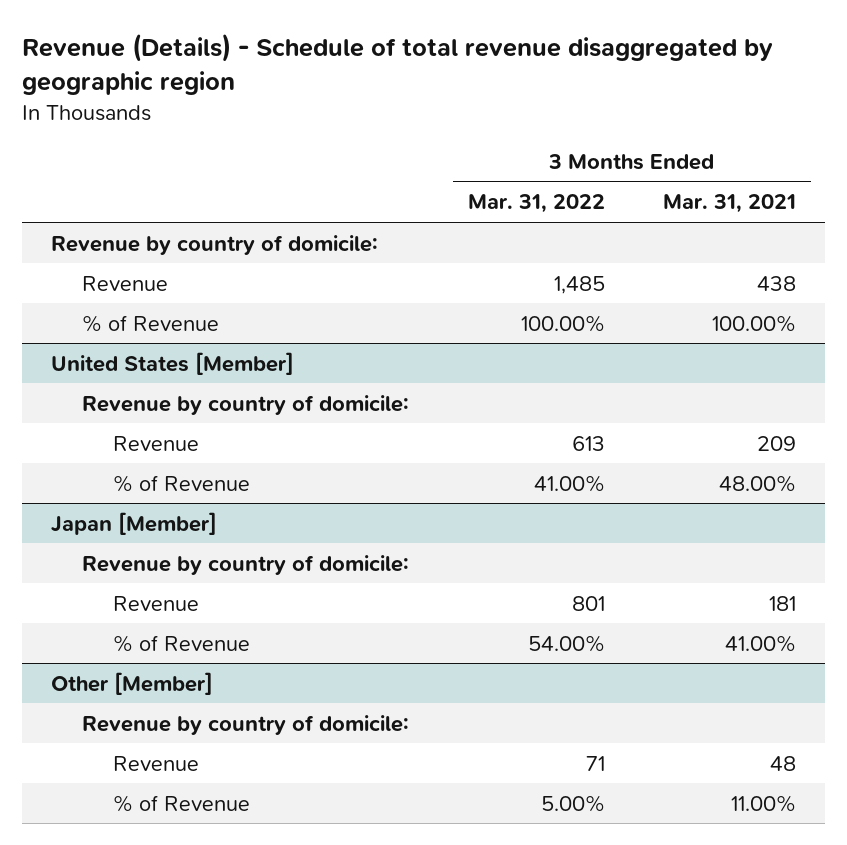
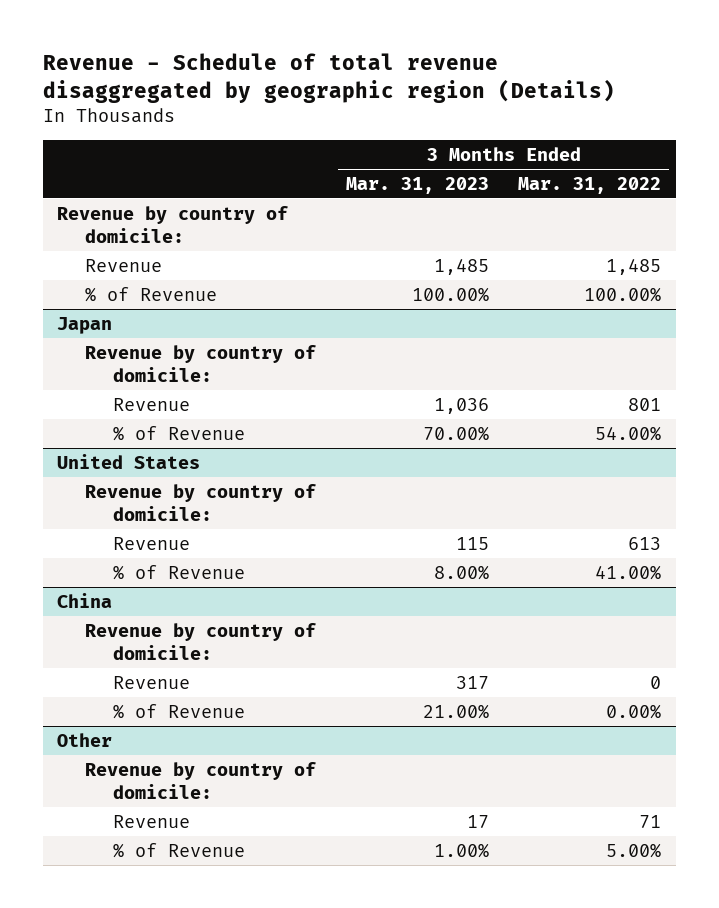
[21,33,773,96] Revenue (Details) - Schedule of total revenue disaggregated by geographic region -> [42,53,615,104] Revenue - Schedule of total revenue disaggregated by geographic region (Details)
[663,194,797,214] Mar. 31, 2021 -> none
none -> [345,176,489,194] Mar. 31, 2023
[51,351,295,375] United States [Member] -> none
none -> [57,316,113,334] Japan
none -> [112,397,190,411] Revenue
none -> [112,425,245,441] % of Revenue
none -> [57,453,201,469] United States
none -> [85,483,317,521] Revenue by country of domicile:
[51,511,218,535] Japan [Member] -> none
none -> [57,592,113,608] China
[571,595,605,611] 801 -> [650,675,662,689] 0
[527,634,605,652] 54.00% -> [606,703,662,719] 0.00%
[51,671,214,695] Other [Member] -> [57,732,113,747] Other

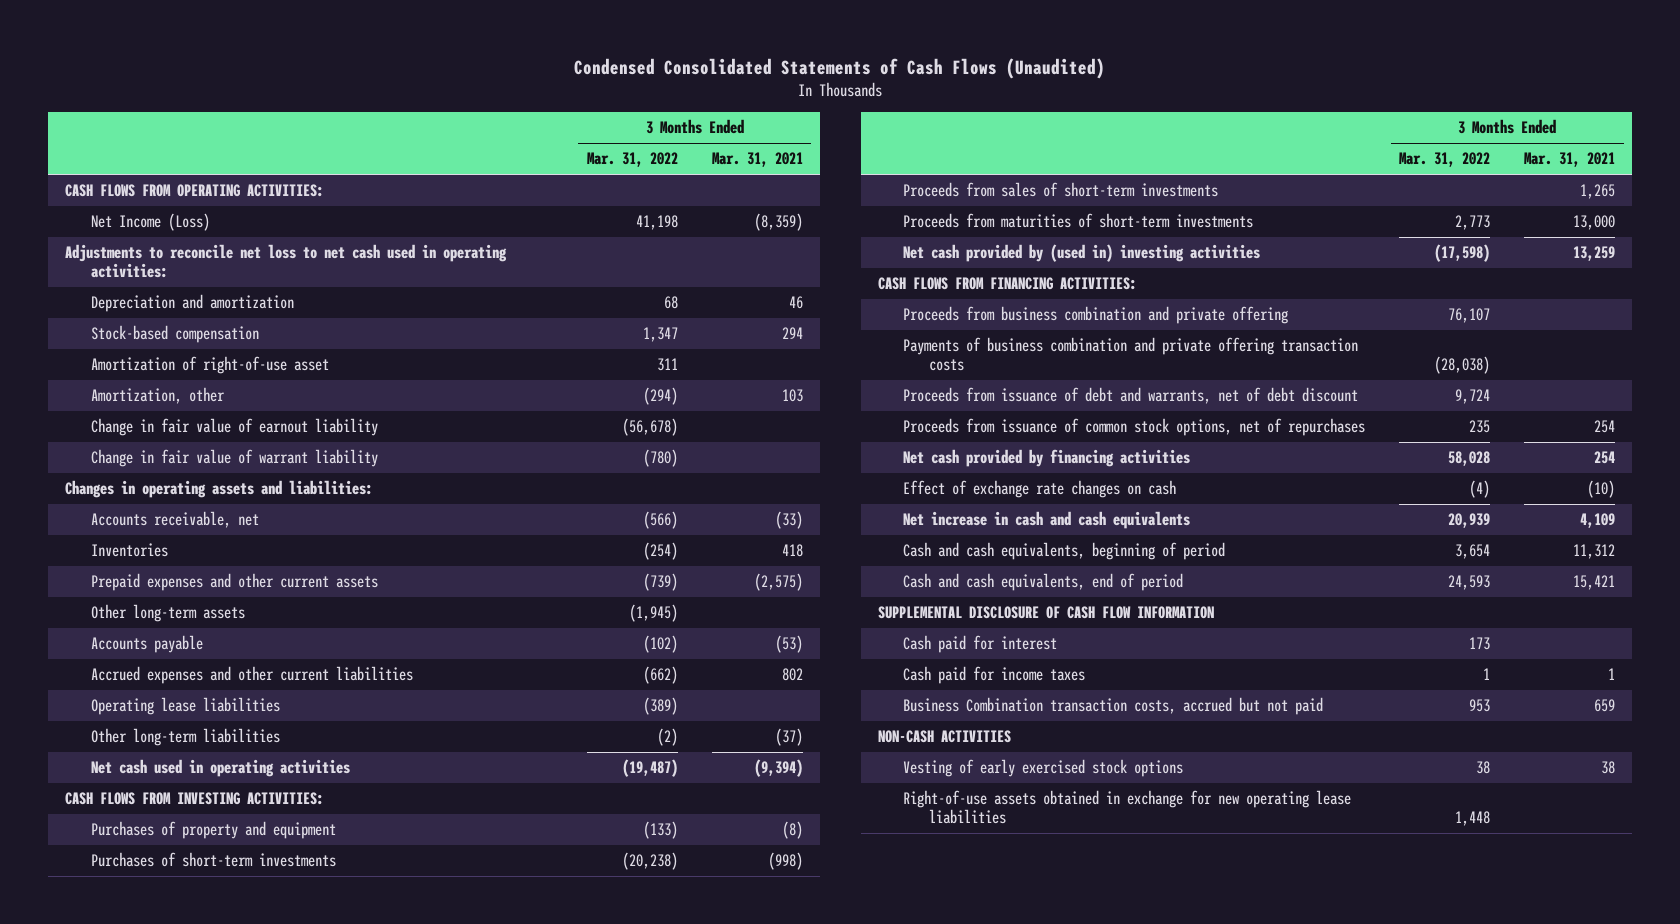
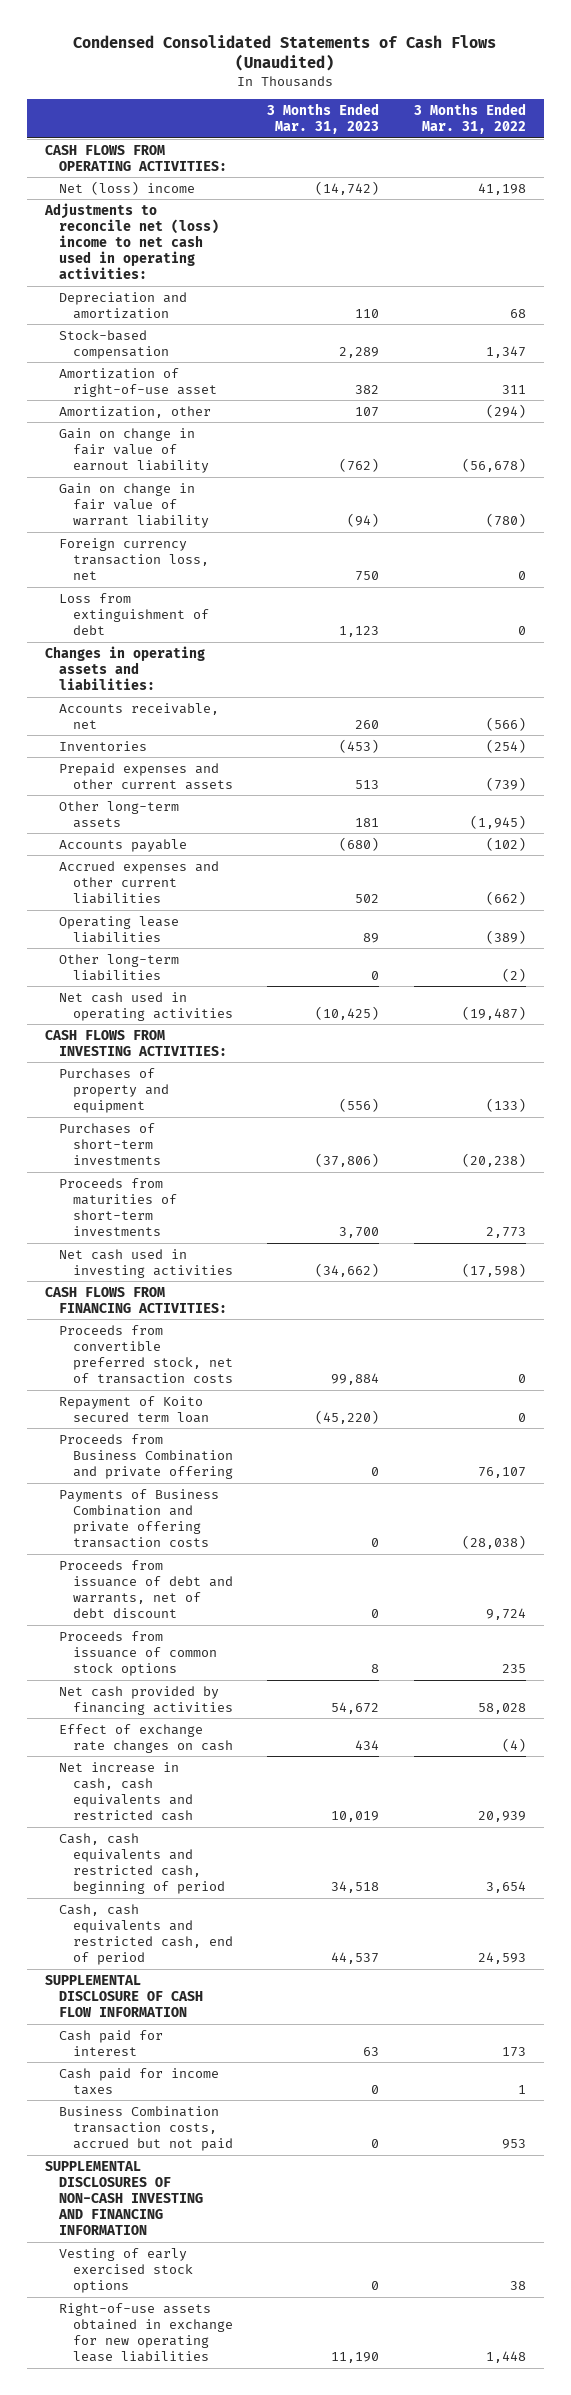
[711,152,803,168] Mar. 31, 2021 -> none
none -> [267,102,380,135] 3 Months Ended Mar. 31, 2023
[90,213,210,232] Net Income (Loss) -> [58,180,195,195] Net (loss) income
[65,244,508,279] Adjustments to reconcile net loss to net cash used in operating activities: -> [43,202,219,280] Adjustments to reconcile net (loss) income to net cash used in operating activities:
[90,418,378,437] Change in fair value of earnout liability -> [58,427,209,474] Gain on change in fair value of earnout liability
[90,449,378,468] Change in fair value of warrant liability -> [58,482,209,529] Gain on change in fair value of warrant liability
none -> [58,537,209,581] Foreign currency transaction loss, net
none -> [58,592,209,636] Loss from extinguishment of debt
[903,182,1219,198] Proceeds from sales of short-term investments -> none
[903,244,1261,263] Net cash provided by (used in) investing activities -> [58,1248,233,1278] Net cash used in investing activities
none -> [58,1324,233,1385] Proceeds from convertible preferred stock, net of transaction costs
none -> [58,1395,209,1423] Repayment of Koito secured term loan
[903,306,1289,325] Proceeds from business combination and private offering -> [58,1433,233,1480] Proceeds from Business Combination and private offering
[903,337,1359,372] Payments of business combination and private offering transaction costs -> [58,1488,219,1549] Payments of Business Combination and private offering transaction costs
[903,418,1366,437] Proceeds from issuance of common stock options, net of repurchases -> [58,1630,217,1677] Proceeds from issuance of common stock options
[903,511,1191,530] Net increase in cash and cash equivalents -> [58,1761,193,1822] Net increase in cash, cash equivalents and restricted cash
[903,542,1226,561] Cash and cash equivalents, beginning of period -> [58,1832,225,1895] Cash, cash equivalents and restricted cash, beginning of period
[903,573,1184,592] Cash and cash equivalents, end of period -> [58,1903,233,1966] Cash, cash equivalents and restricted cash, end of period
[877,730,1011,744] NON-CASH ACTIVITIES -> [44,2160,203,2236] SUPPLEMENTAL DISCLOSURES OF NON-CASH INVESTING AND FINANCING INFORMATION

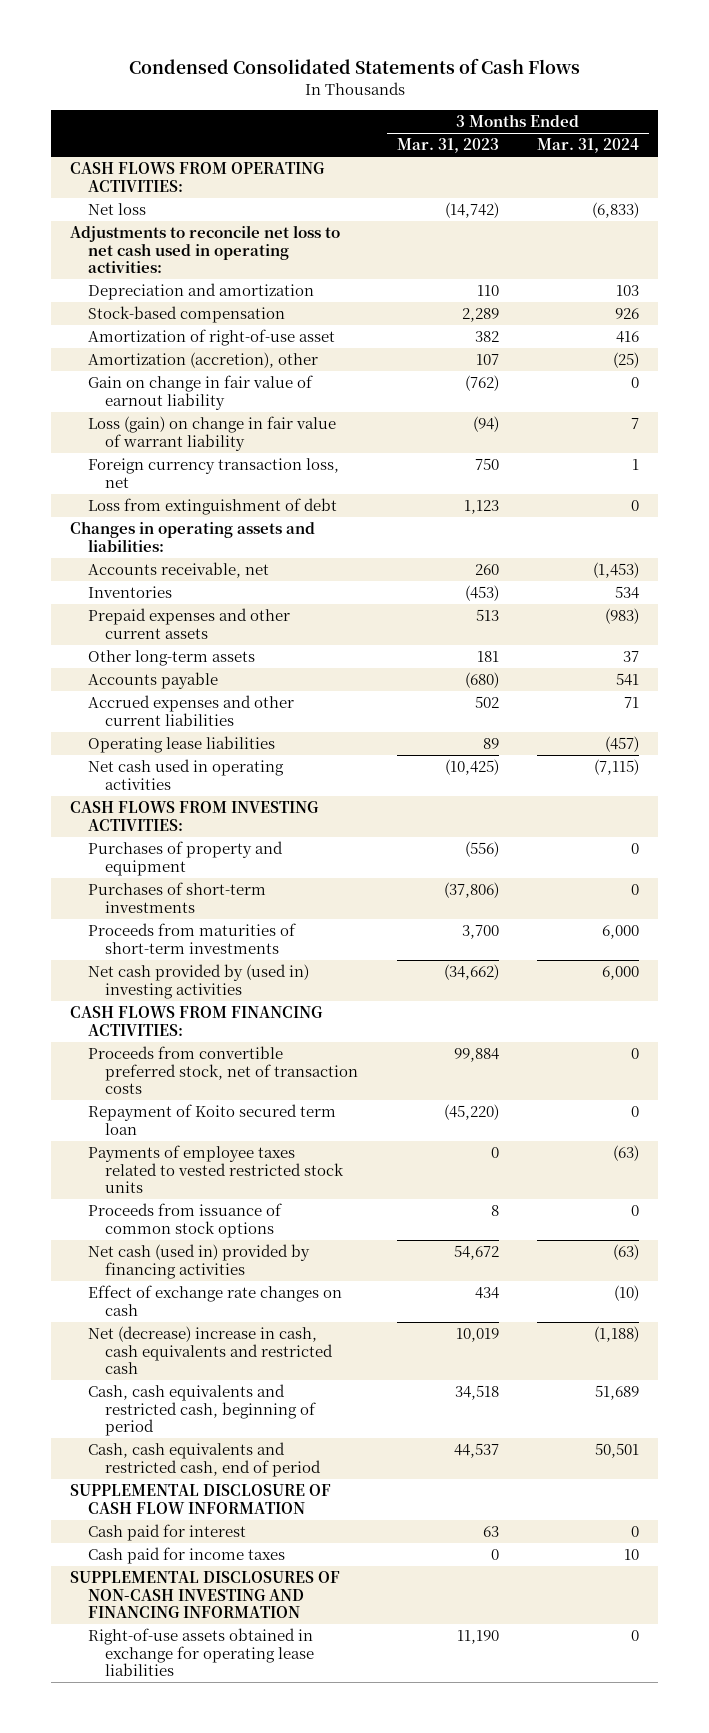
[73,34,497,72] Condensed Consolidated Statements of Cash Flows (Unaudited) -> [128,58,580,75] Condensed Consolidated Statements of Cash Flows
[414,102,527,135] 3 Months Ended Mar. 31, 2022 -> none
none -> [537,138,640,154] Mar. 31, 2024
[58,180,195,195] Net (loss) income -> [87,203,146,216] Net loss
[43,202,219,280] Adjustments to reconcile net (loss) income to net cash used in operating activities: -> [70,225,341,274] Adjustments to reconcile net loss to net cash used in operating activities:
[58,405,211,418] Amortization, other -> [87,352,318,369] Amortization (accretion), other
[58,482,209,529] Gain on change in fair value of warrant liability -> [87,416,336,451] Loss (gain) on change in fair value of warrant liability
[58,953,179,981] Other long-term liabilities -> none
[58,1248,233,1278] Net cash used in investing activities -> [87,964,309,999] Net cash provided by (used in) investing activities
[58,1433,233,1480] Proceeds from Business Combination and private offering -> none
[58,1559,233,1619] Proceeds from issuance of debt and warrants, net of debt discount -> none
[58,1488,219,1549] Payments of Business Combination and private offering transaction costs -> [87,1145,345,1194] Payments of employee taxes related to vested restricted stock units
[58,1685,233,1715] Net cash provided by financing activities -> [87,1244,310,1279] Net cash (used in) provided by financing activities
[58,1761,193,1822] Net increase in cash, cash equivalents and restricted cash -> [87,1326,334,1375] Net (decrease) increase in cash, cash equivalents and restricted cash
[58,2105,233,2152] Business Combination transaction costs, accrued but not paid -> none
[58,2247,193,2294] Vesting of early exercised stock options -> none
[58,2302,233,2363] Right-of-use assets obtained in exchange for new operating lease liabilities -> [87,1628,315,1677] Right-of-use assets obtained in exchange for operating lease liabilities

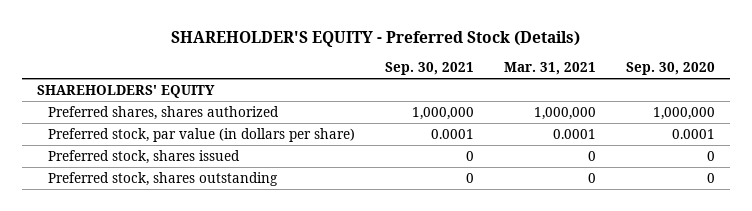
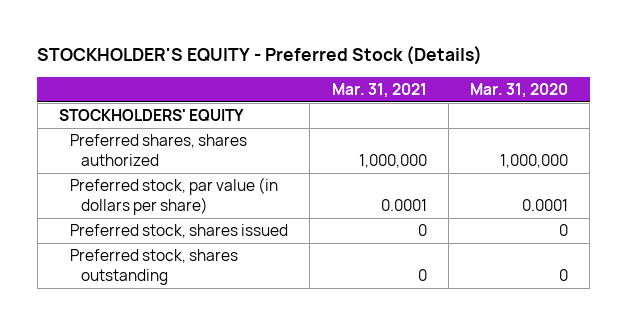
[170,30,580,47] SHAREHOLDER'S EQUITY - Preferred Stock (Details) -> [37,46,483,66] STOCKHOLDER'S EQUITY - Preferred Stock (Details)
[385,61,475,75] Sep. 30, 2021 -> none
[625,61,715,75] Sep. 30, 2020 -> none
none -> [469,82,568,98] Mar. 31, 2020
[36,84,215,98] SHAREHOLDERS' EQUITY -> [59,109,245,123] STOCKHOLDERS' EQUITY

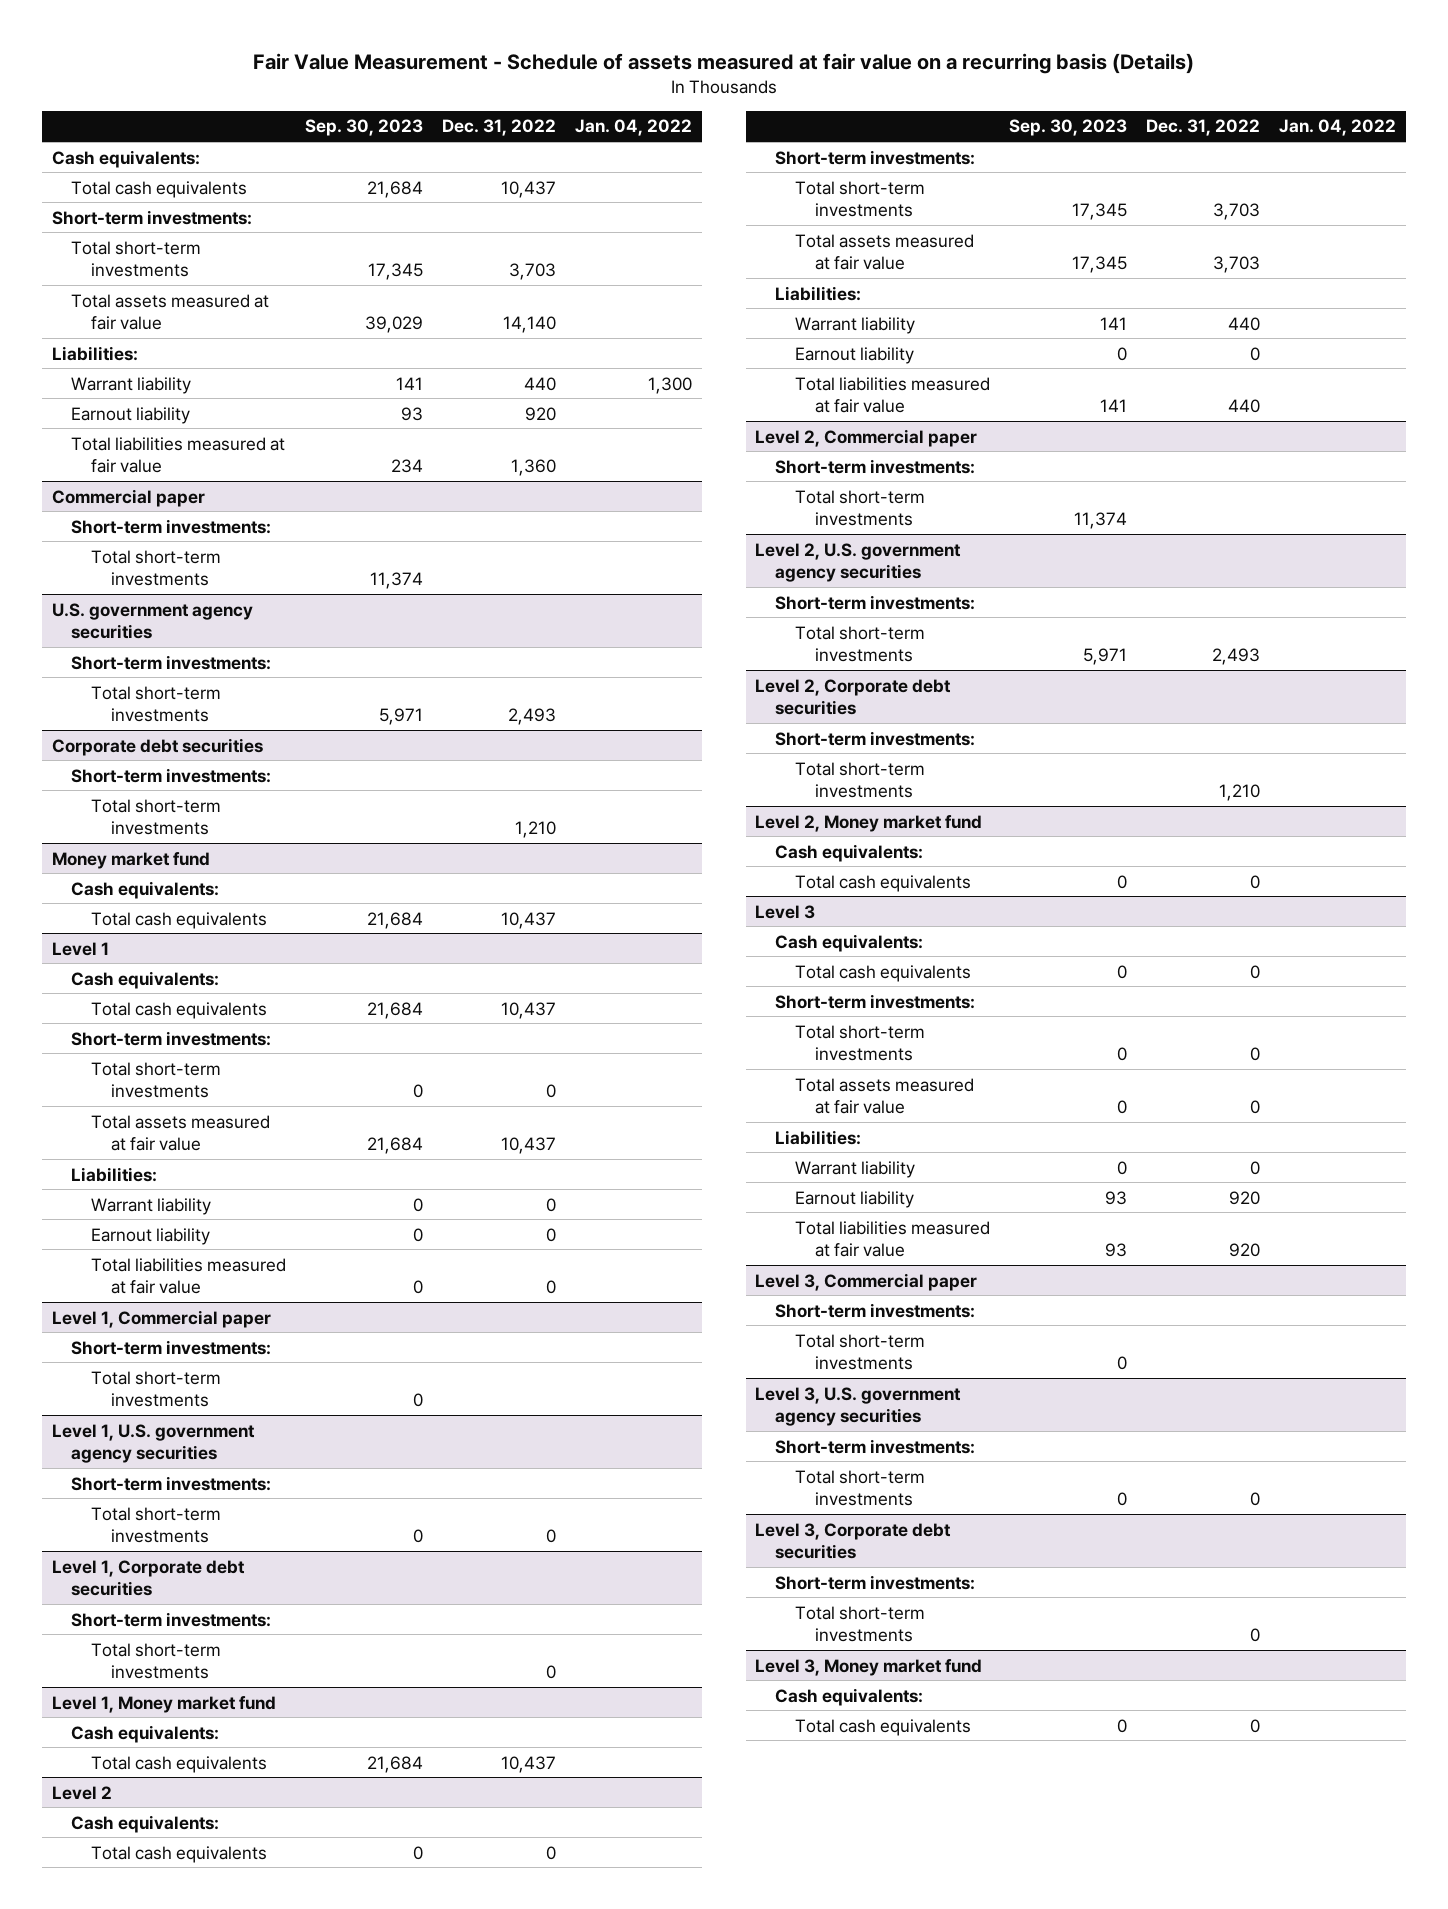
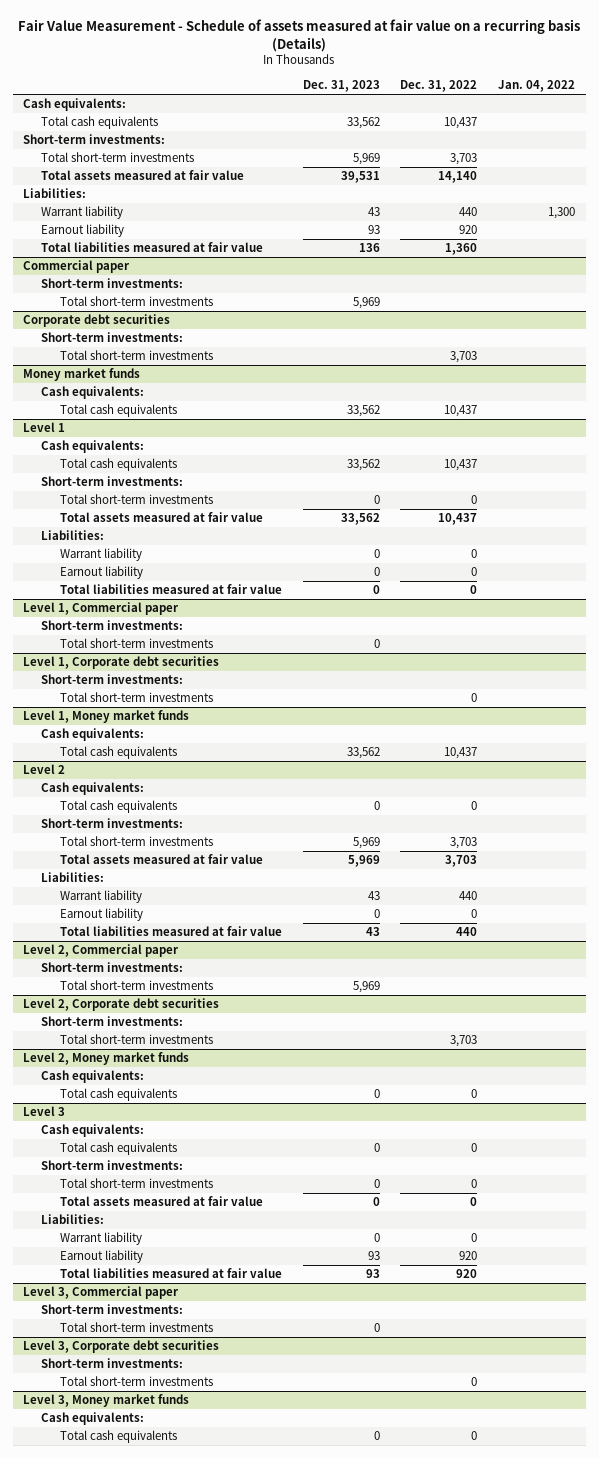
[305,119,424,137] Sep. 30, 2023 -> none
none -> [302,80,380,93] Dec. 31, 2023
[51,602,253,640] U.S. government agency securities -> none
[71,654,272,670] Short-term investments: -> none
[91,685,222,723] Total short-term investments -> none
[515,821,557,839] 1,210 -> [450,351,478,364] 3,703
[51,851,210,869] Money market fund -> [23,368,141,382] Money market funds
[51,1423,255,1464] Level 1, U.S. government agency securities -> none
[71,1475,272,1491] Short-term investments: -> none
[91,1506,222,1544] Total short-term investments -> none
[51,1695,276,1713] Level 1, Money market fund -> [23,710,190,724] Level 1, Money market funds
[755,542,962,583] Level 2, U.S. government agency securities -> none
[775,594,976,610] Short-term investments: -> none
[794,625,925,663] Total short-term investments -> none
[1219,784,1261,802] 1,210 -> [450,1035,478,1048] 3,703
[755,814,983,832] Level 2, Money market fund -> [23,1052,190,1066] Level 2, Money market funds
[755,1386,962,1427] Level 3, U.S. government agency securities -> none
[775,1438,976,1454] Short-term investments: -> none
[794,1469,925,1507] Total short-term investments -> none
[755,1658,983,1676] Level 3, Money market fund -> [23,1394,190,1408] Level 3, Money market funds

